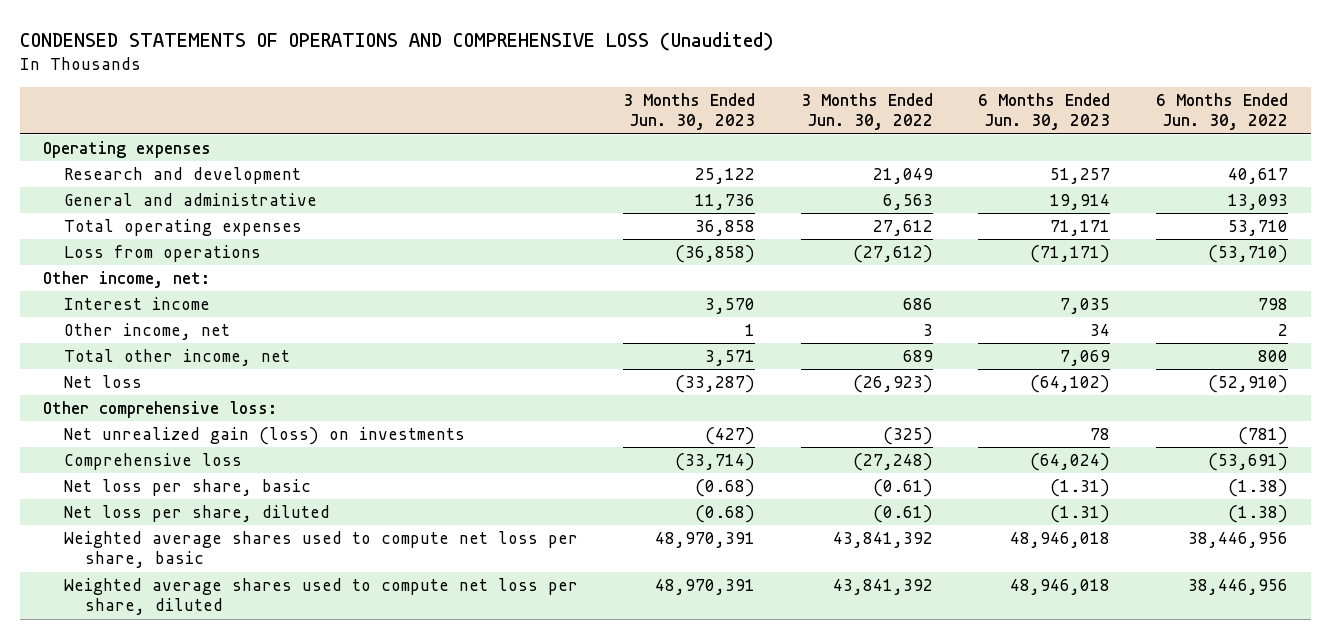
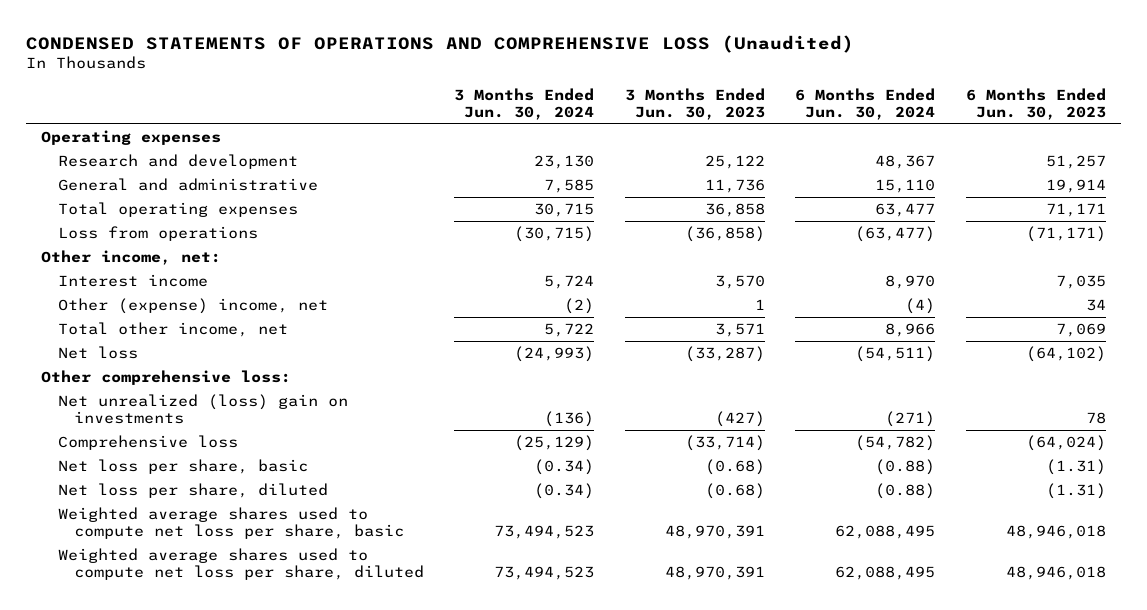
[800,93,933,131] 3 Months Ended Jun. 30, 2022 -> none
[1155,93,1288,131] 6 Months Ended Jun. 30, 2022 -> none
none -> [454,87,595,121] 3 Months Ended Jun. 30, 2024
none -> [795,87,936,121] 6 Months Ended Jun. 30, 2024
[64,322,231,340] Other income, net -> [57,297,328,314] Other (expense) income, net
[64,426,466,445] Net unrealized gain (loss) on investments -> [57,393,348,425] Net unrealized (loss) gain on investments

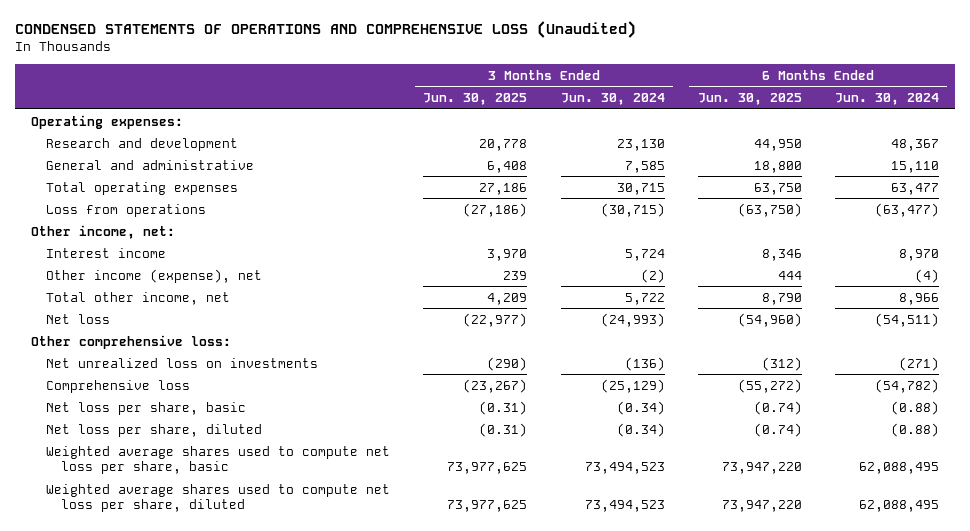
[624,87,765,121] 3 Months Ended Jun. 30, 2023 -> none
[965,87,1106,121] 6 Months Ended Jun. 30, 2023 -> none
none -> [423,93,528,106] Jun. 30, 2025
none -> [697,93,802,106] Jun. 30, 2025
[41,129,222,145] Operating expenses -> [31,114,184,129] Operating expenses:
[57,297,328,314] Other (expense) income, net -> [46,268,263,283] Other income (expense), net
[57,393,348,425] Net unrealized (loss) gain on investments -> [46,357,319,368] Net unrealized loss on investments

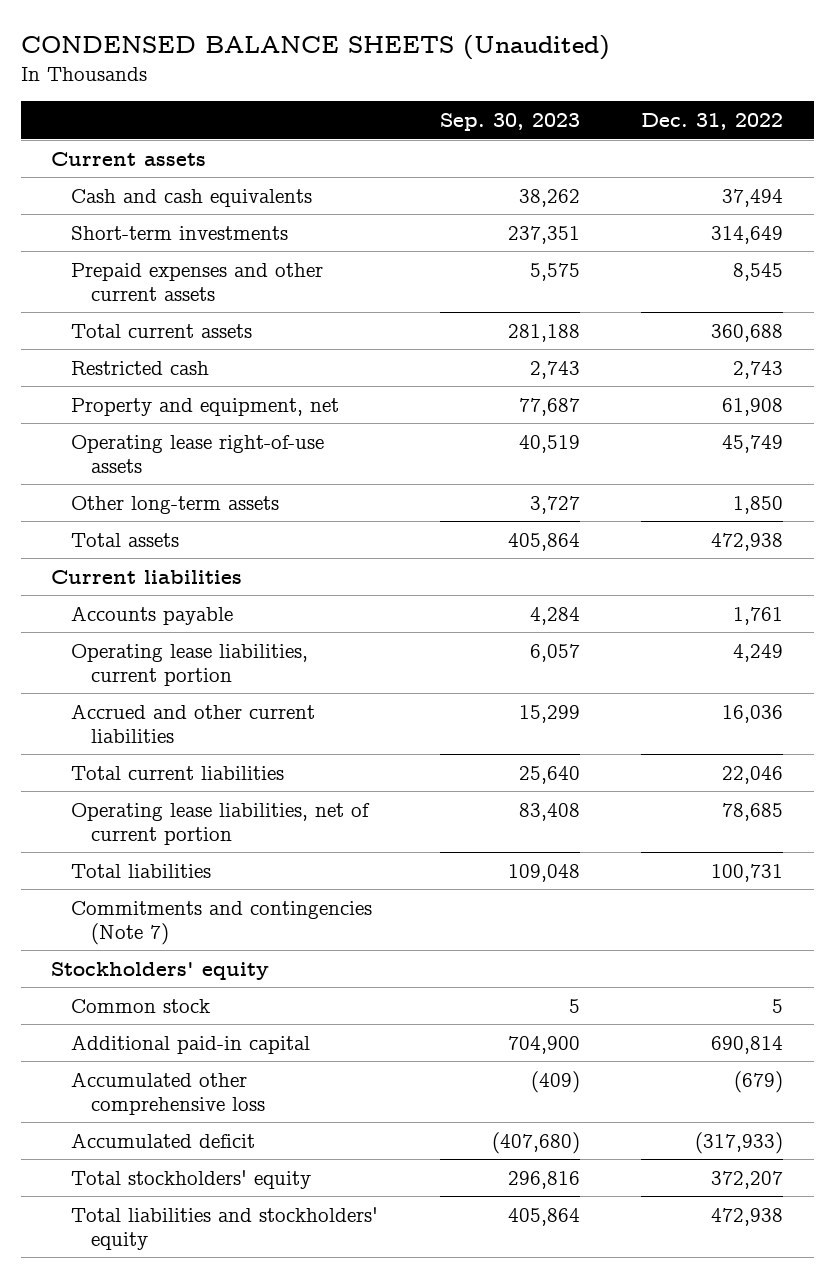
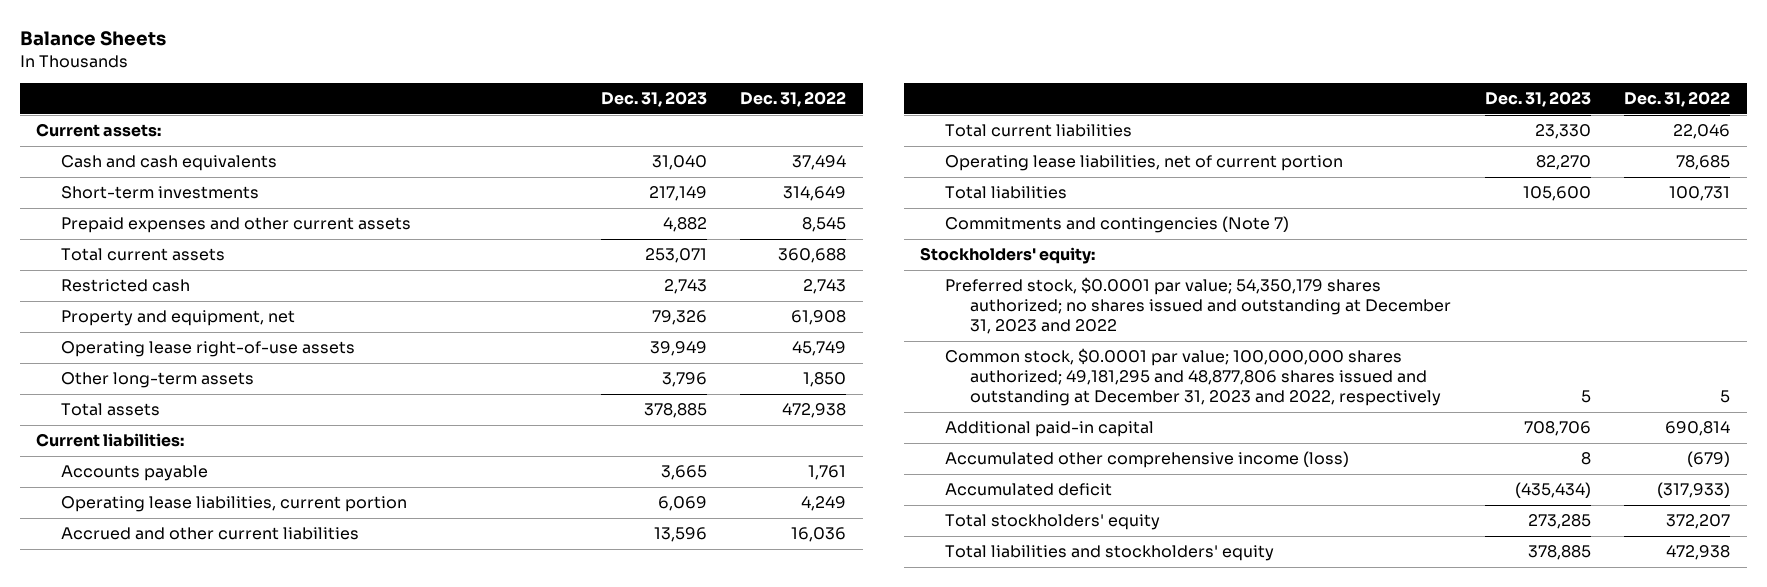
[20,34,610,60] CONDENSED BALANCE SHEETS (Unaudited) -> [19,30,166,46] Balance Sheets
[439,113,580,132] Sep. 30, 2023 -> none
none -> [600,91,707,108] Dec. 31, 2023
[51,151,207,166] Current assets -> [36,123,162,138] Current assets:
[51,569,243,584] Current liabilities -> [36,433,185,448] Current liabilities:
[51,961,270,980] Stockholders' equity -> [920,247,1096,265] Stockholders' equity:
none -> [945,277,1452,335] Preferred stock, $0.0001 par value; 54,350,179 shares authorized; no shares issued and outstanding at December 31, 2023 and 2022
[71,998,211,1013] Common stock -> [945,348,1442,407] Common stock, $0.0001 par value; 100,000,000 shares authorized; 49,181,295 and 48,877,806 shares issued and outstanding at December 31, 2023 and 2022, respectively
[71,1071,266,1115] Accumulated other comprehensive loss -> [945,451,1350,469] Accumulated other comprehensive income (loss)

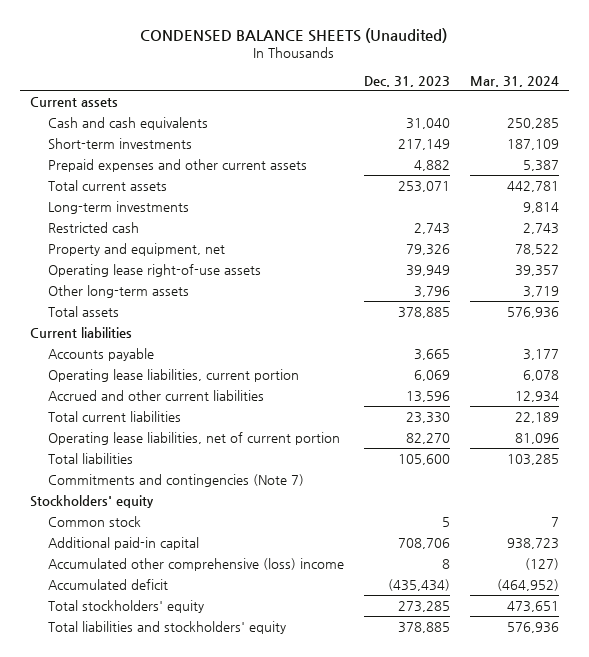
[19,30,166,46] Balance Sheets -> [140,27,448,43] CONDENSED BALANCE SHEETS (Unaudited)
[740,91,847,108] Dec. 31, 2022 -> none
none -> [469,75,559,87] Mar. 31, 2024
[36,123,162,138] Current assets: -> [30,96,119,107] Current assets
none -> [47,200,189,214] Long-term investments
[36,433,185,448] Current liabilities: -> [30,326,133,338] Current liabilities
[945,277,1452,335] Preferred stock, $0.0001 par value; 54,350,179 shares authorized; no shares issued and outstanding at December 31, 2023 and 2022 -> none
[920,247,1096,265] Stockholders' equity: -> [30,494,155,508] Stockholders' equity
[945,348,1442,407] Common stock, $0.0001 par value; 100,000,000 shares authorized; 49,181,295 and 48,877,806 shares issued and outstanding at December 31, 2023 and 2022, respectively -> [47,515,141,527] Common stock
[945,451,1350,469] Accumulated other comprehensive income (loss) -> [47,557,344,571] Accumulated other comprehensive (loss) income

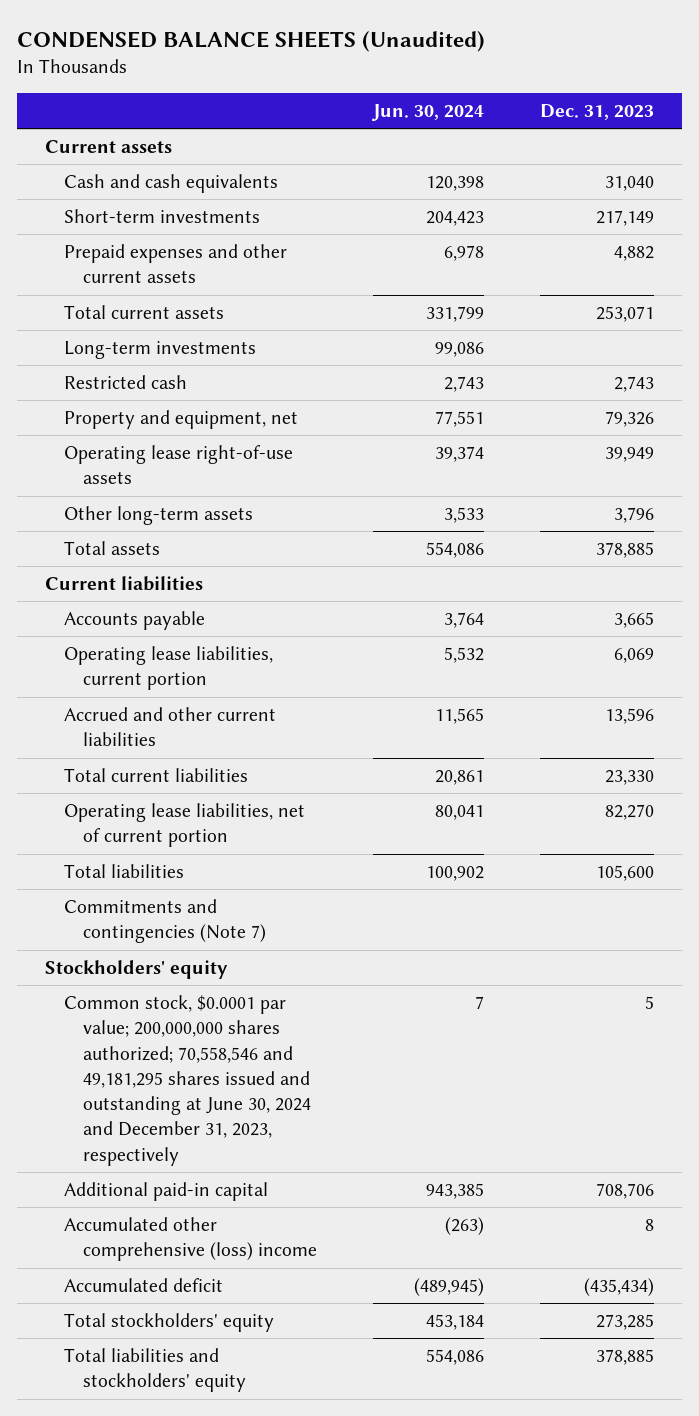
[469,75,559,87] Mar. 31, 2024 -> none
none -> [372,103,485,121] Jun. 30, 2024
[47,515,141,527] Common stock -> [63,995,312,1166] Common stock, $0.0001 par value; 200,000,000 shares authorized; 70,558,546 and 49,181,295 shares issued and outstanding at June 30, 2024 and December 31, 2023, respectively

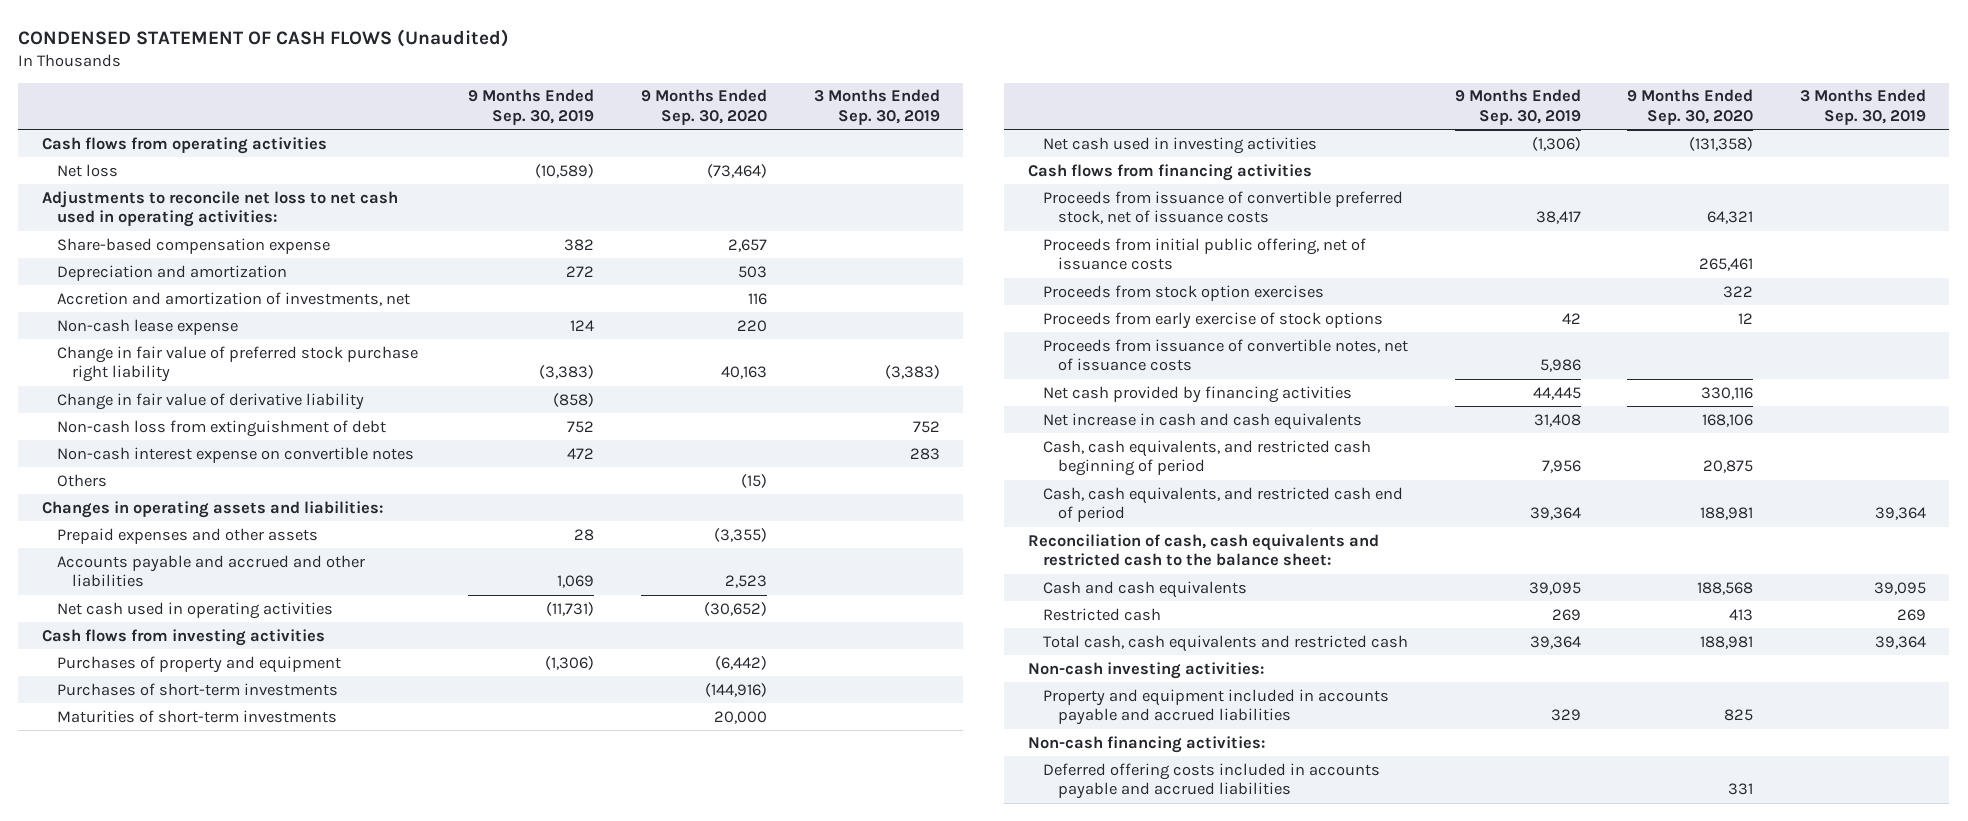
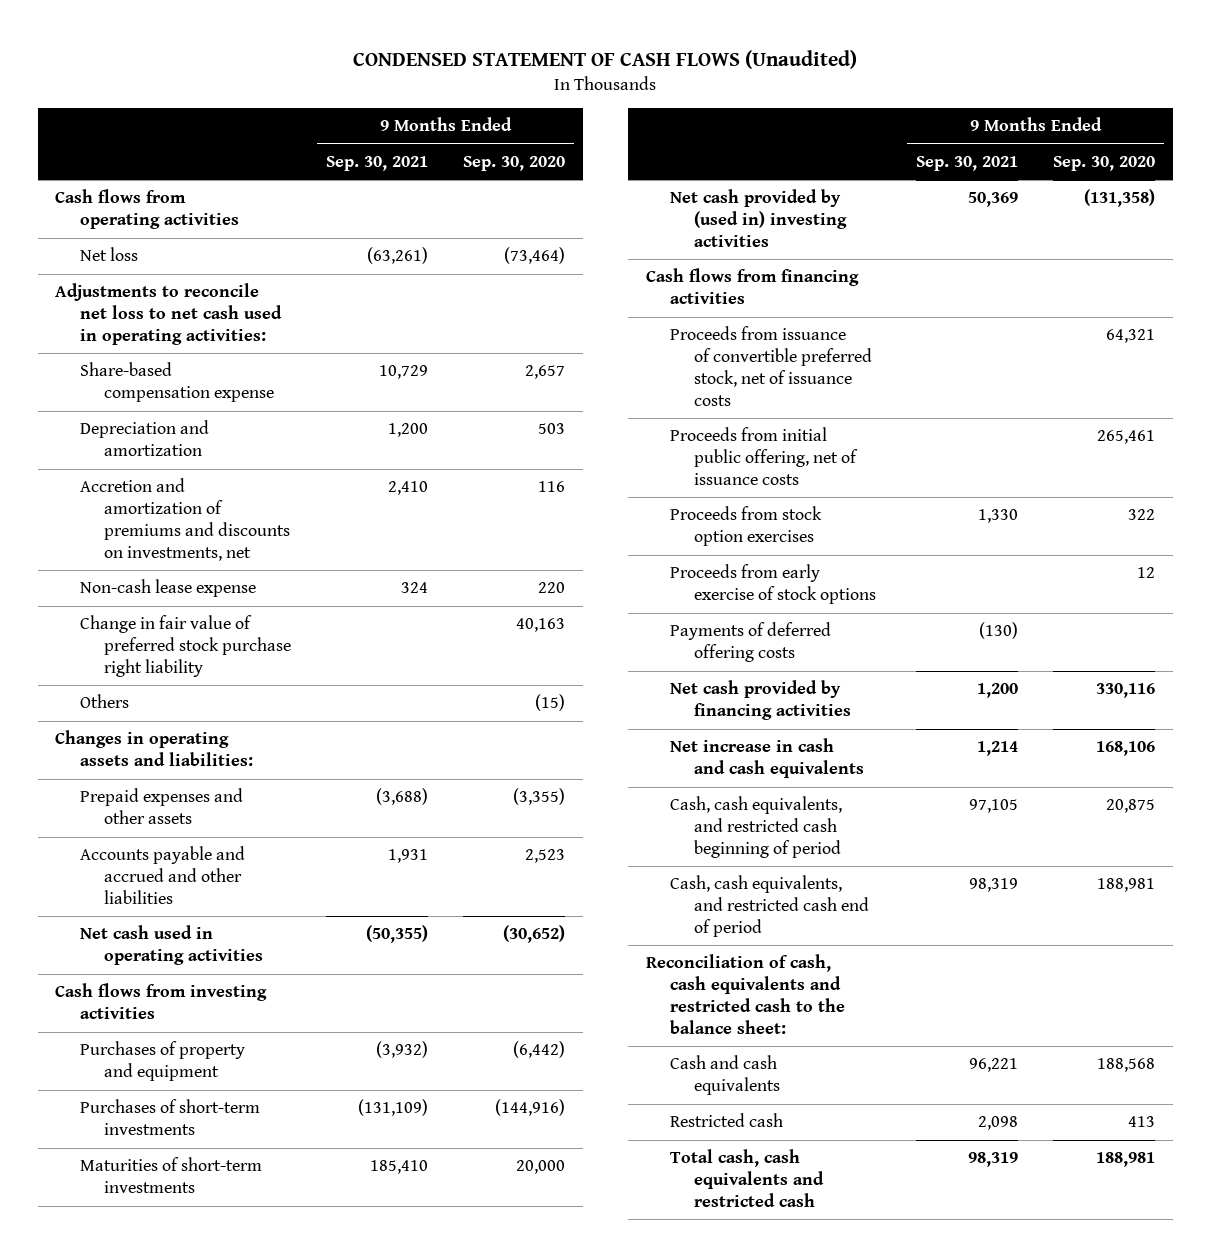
[468,89,595,125] 9 Months Ended Sep. 30, 2019 -> none
[813,89,940,125] 3 Months Ended Sep. 30, 2019 -> none
none -> [326,156,429,172] Sep. 30, 2021
[56,291,410,306] Accretion and amortization of investments, net -> [79,478,290,561] Accretion and amortization of premiums and discounts on investments, net
[56,392,364,410] Change in fair value of derivative liability -> none
[56,419,386,437] Non-cash loss from extinguishment of debt -> none
[56,446,414,463] Non-cash interest expense on convertible notes -> none
[1043,136,1318,154] Net cash used in investing activities -> [669,189,847,248] Net cash provided by (used in) investing activities
[1043,338,1409,372] Proceeds from issuance of convertible notes, net of issuance costs -> none
none -> [669,622,831,663] Payments of deferred offering costs
[1027,661,1264,679] Non-cash investing activities: -> none
[1043,688,1390,726] Property and equipment included in accounts payable and accrued liabilities -> none
[1027,735,1265,753] Non-cash financing activities: -> none
[1043,762,1381,800] Deferred offering costs included in accounts payable and accrued liabilities -> none

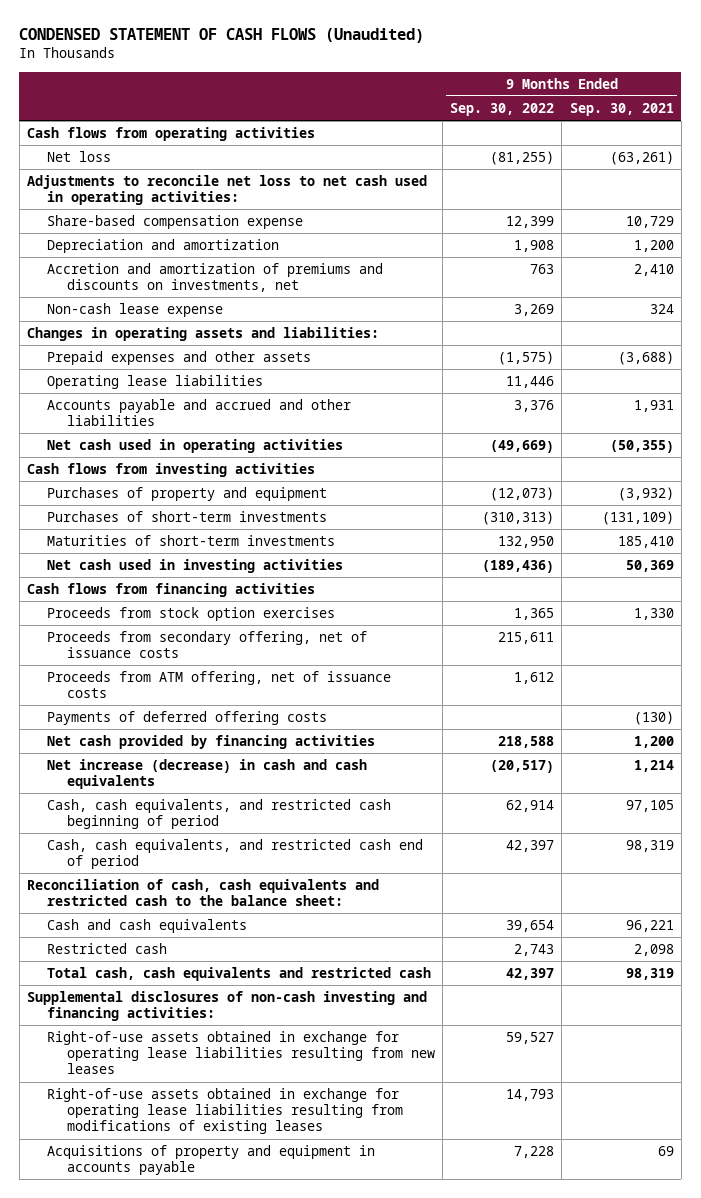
[463,156,566,172] Sep. 30, 2020 -> none
none -> [450,102,555,116] Sep. 30, 2022
[79,615,291,678] Change in fair value of preferred stock purchase right liability -> none
[79,694,129,709] Others -> none
none -> [46,374,263,389] Operating lease liabilities
[669,189,847,248] Net cash provided by (used in) investing activities -> [46,558,343,573] Net cash used in investing activities
[669,326,872,406] Proceeds from issuance of convertible preferred stock, net of issuance costs -> none
[669,427,858,486] Proceeds from initial public offering, net of issuance costs -> none
[669,564,876,605] Proceeds from early exercise of stock options -> none
none -> [46,630,367,659] Proceeds from secondary offering, net of issuance costs
none -> [46,670,391,699] Proceeds from ATM offering, net of issuance costs
[669,738,864,779] Net increase in cash and cash equivalents -> [46,758,367,790] Net increase (decrease) in cash and cash equivalents
none -> [27,990,428,1022] Supplemental disclosures of non-cash investing and financing activities:
none -> [46,1030,435,1075] Right-of-use assets obtained in exchange for operating lease liabilities resulting from new leases
none -> [46,1087,403,1135] Right-of-use assets obtained in exchange for operating lease liabilities resulting from modifications of existing leases
none -> [46,1144,375,1176] Acquisitions of property and equipment in accounts payable

